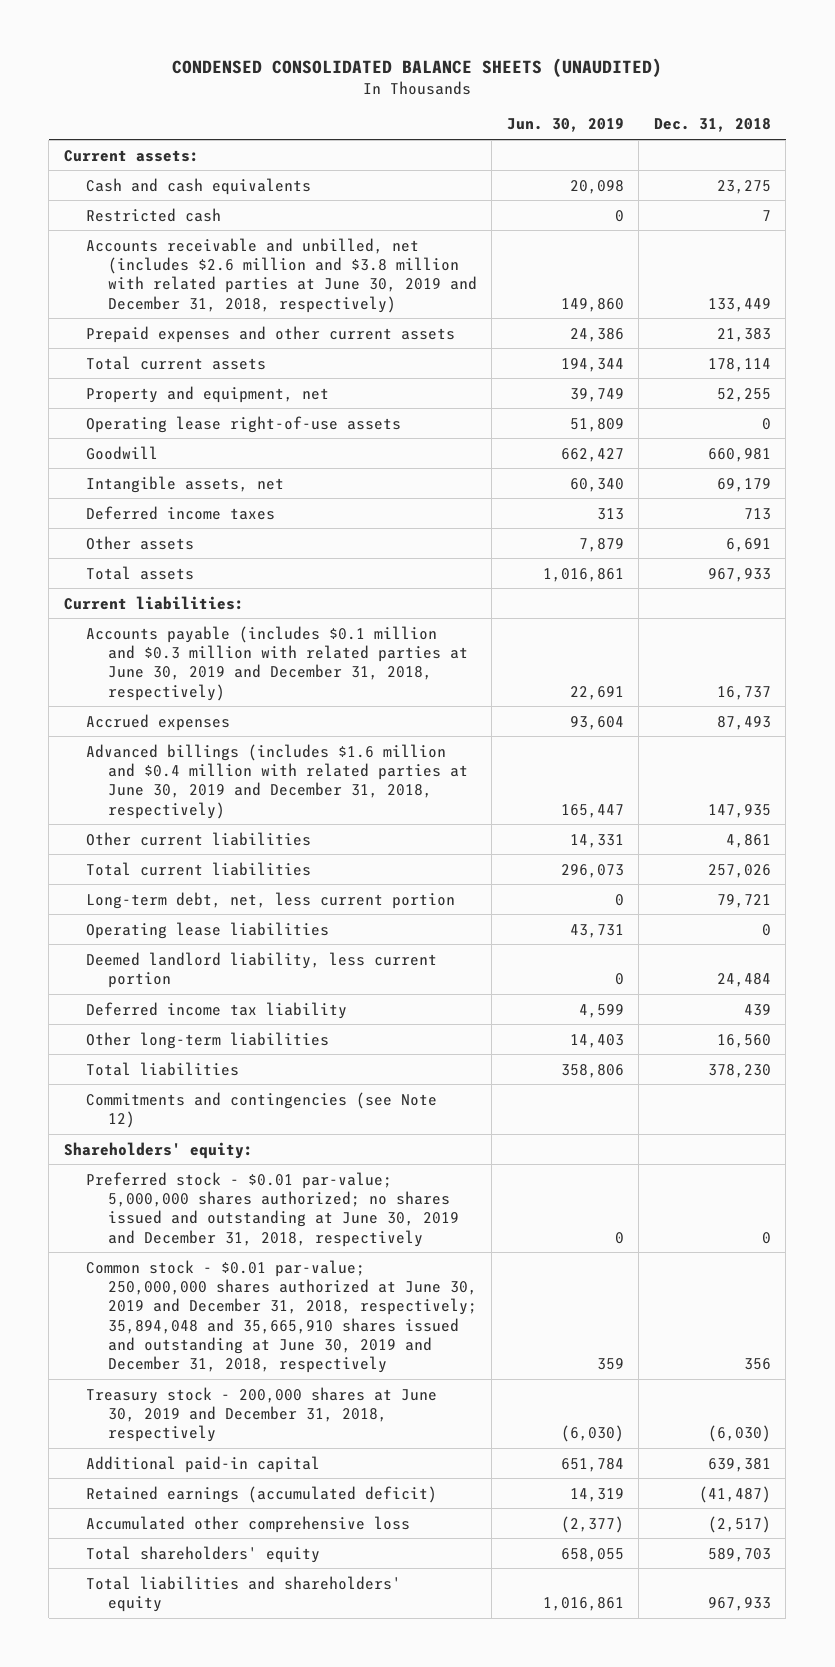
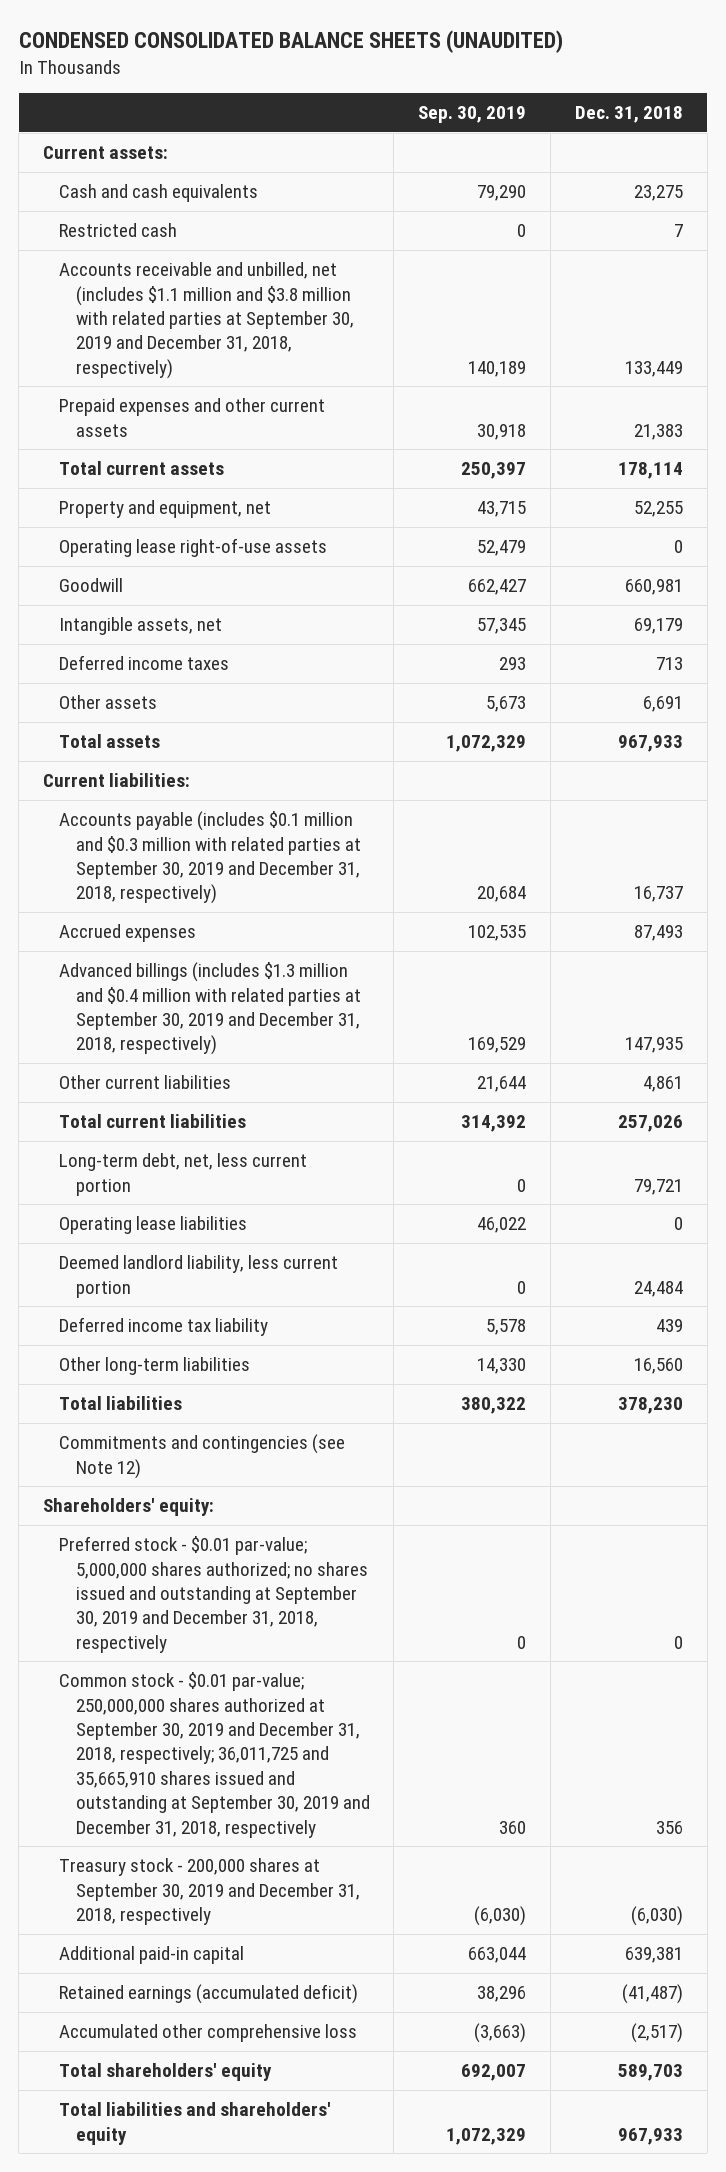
[506,118,624,133] Jun. 30, 2019 -> none
none -> [418,105,527,123] Sep. 30, 2019
[85,237,477,313] Accounts receivable and unbilled, net (includes $2.6 million and $3.8 million with related parties at June 30, 2019 and December 31, 2018, respectively) -> [59,262,354,379] Accounts receivable and unbilled, net (includes $1.1 million and $3.8 million with related parties at September 30, 2019 and December 31, 2018, respectively)
[85,625,468,701] Accounts payable (includes $0.1 million and $0.3 million with related parties at June 30, 2019 and December 31, 2018, respectively) -> [59,811,361,905] Accounts payable (includes $0.1 million and $0.3 million with related parties at September 30, 2019 and December 31, 2018, respectively)
[85,743,468,819] Advanced billings (includes $1.6 million and $0.4 million with related parties at June 30, 2019 and December 31, 2018, respectively) -> [59,962,361,1056] Advanced billings (includes $1.3 million and $0.4 million with related parties at September 30, 2019 and December 31, 2018, respectively)
[85,1171,459,1247] Preferred stock - $0.01 par-value; 5,000,000 shares authorized; no shares issued and outstanding at June 30, 2019 and December 31, 2018, respectively -> [59,1536,368,1653] Preferred stock - $0.01 par-value; 5,000,000 shares authorized; no shares issued and outstanding at September 30, 2019 and December 31, 2018, respectively
[85,1259,477,1374] Common stock - $0.01 par-value; 250,000,000 shares authorized at June 30, 2019 and December 31, 2018, respectively; 35,894,048 and 35,665,910 shares issued and outstanding at June 30, 2019 and December 31, 2018, respectively -> [59,1672,370,1838] Common stock - $0.01 par-value; 250,000,000 shares authorized at September 30, 2019 and December 31, 2018, respectively; 36,011,725 and 35,665,910 shares issued and outstanding at September 30, 2019 and December 31, 2018, respectively
[85,1386,437,1443] Treasury stock - 200,000 shares at June 30, 2019 and December 31, 2018, respectively -> [59,1858,360,1925] Treasury stock - 200,000 shares at September 30, 2019 and December 31, 2018, respectively

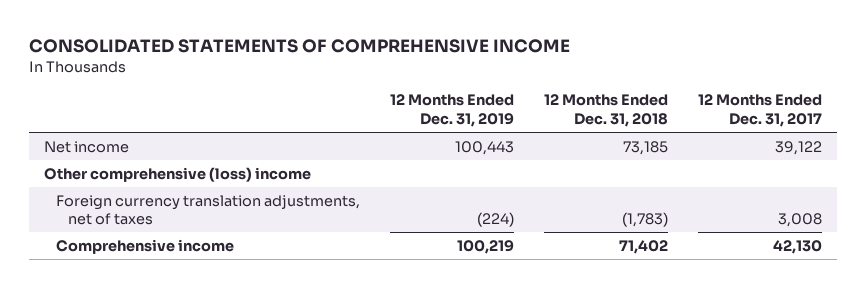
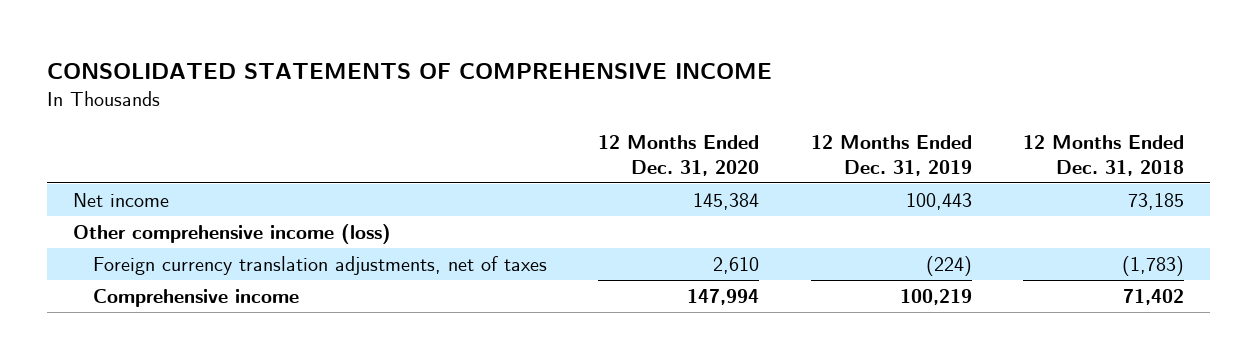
[697,94,822,128] 12 Months Ended Dec. 31, 2017 -> none
none -> [598,134,760,176] 12 Months Ended Dec. 31, 2020
[44,166,312,182] Other comprehensive (loss) income -> [73,223,392,244] Other comprehensive income (loss)

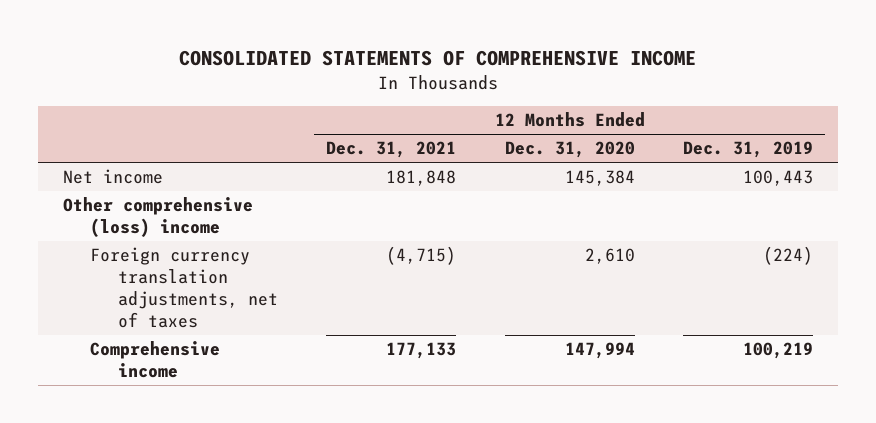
[1023,134,1185,176] 12 Months Ended Dec. 31, 2018 -> none
none -> [326,141,457,159] Dec. 31, 2021
[73,223,392,244] Other comprehensive income (loss) -> [62,197,253,237] Other comprehensive (loss) income

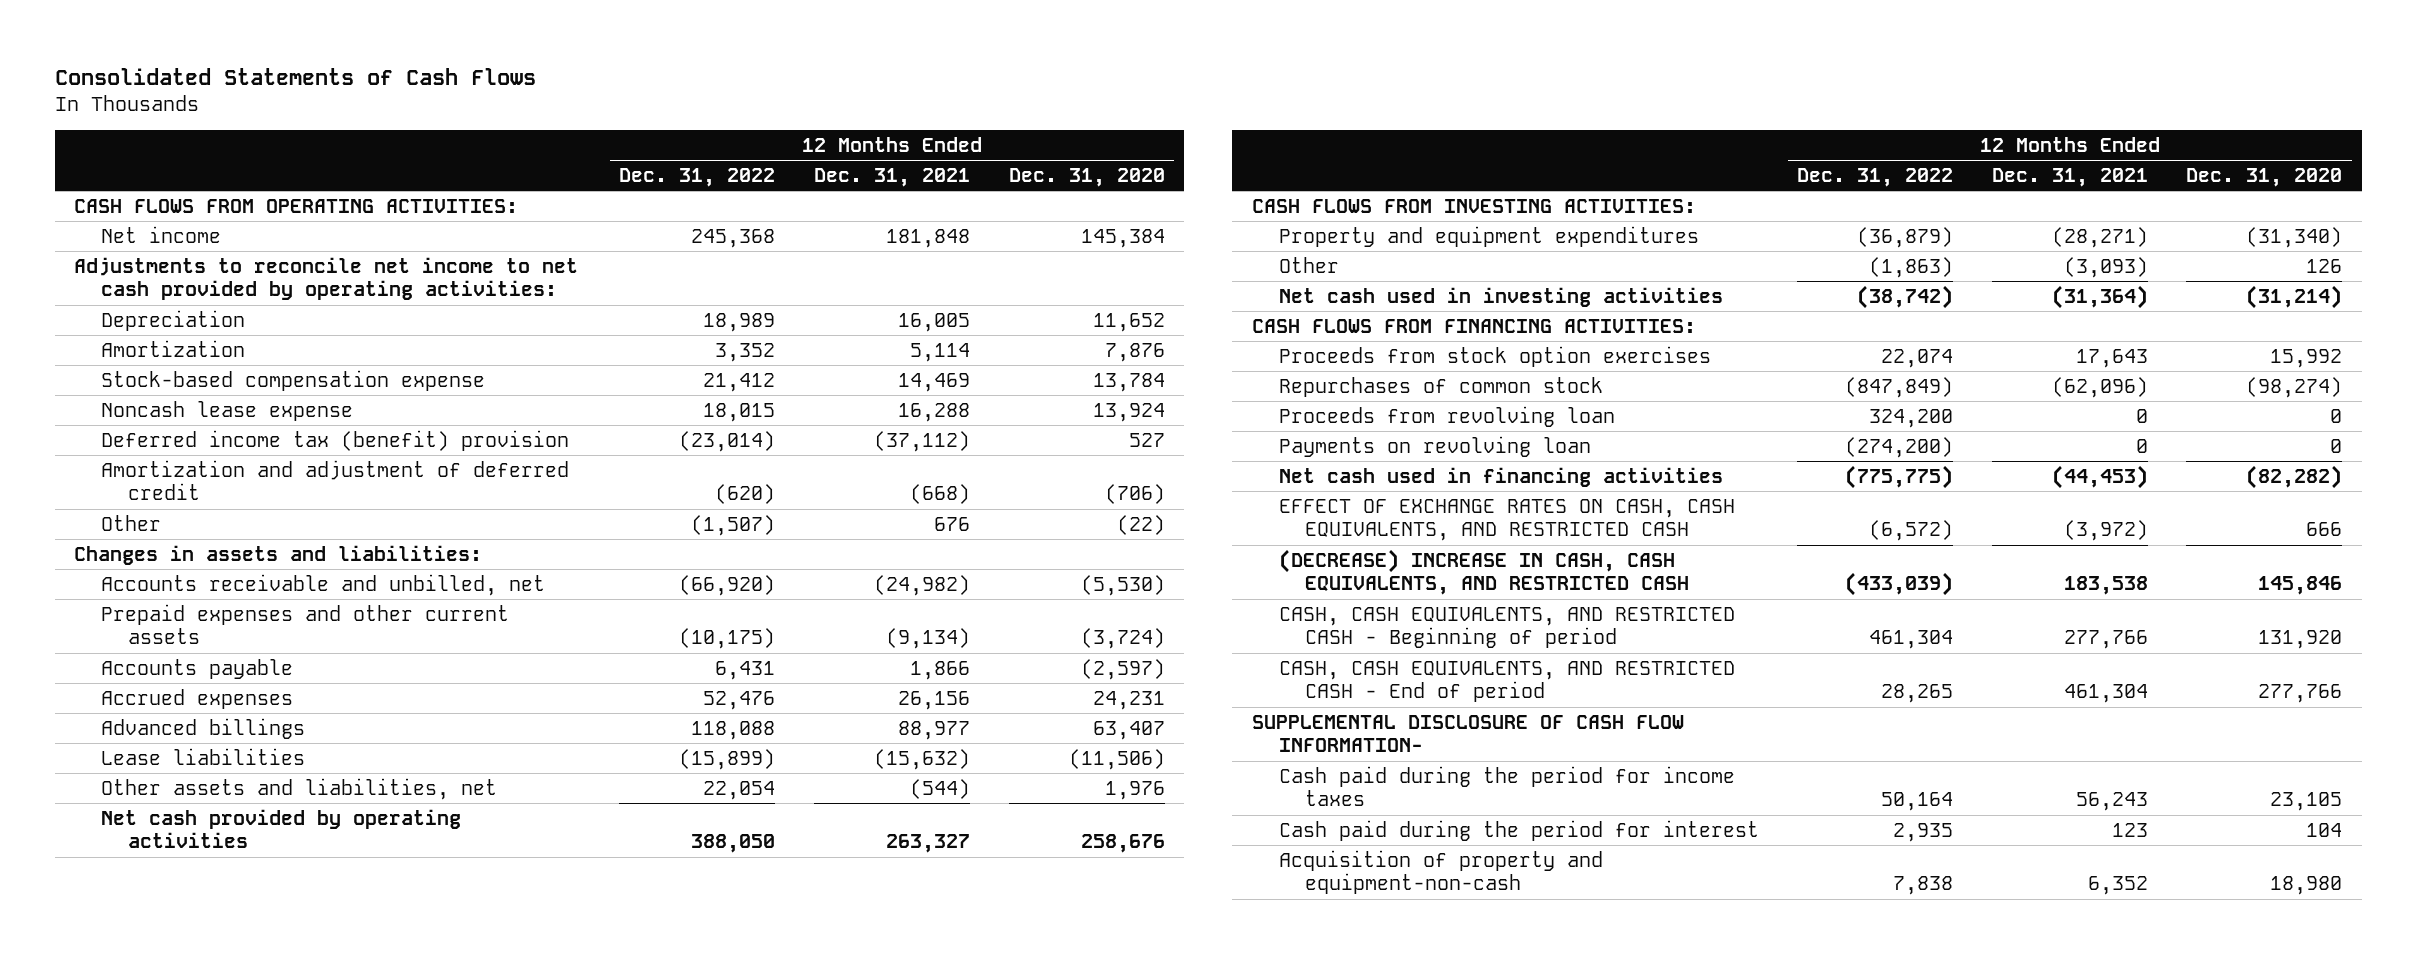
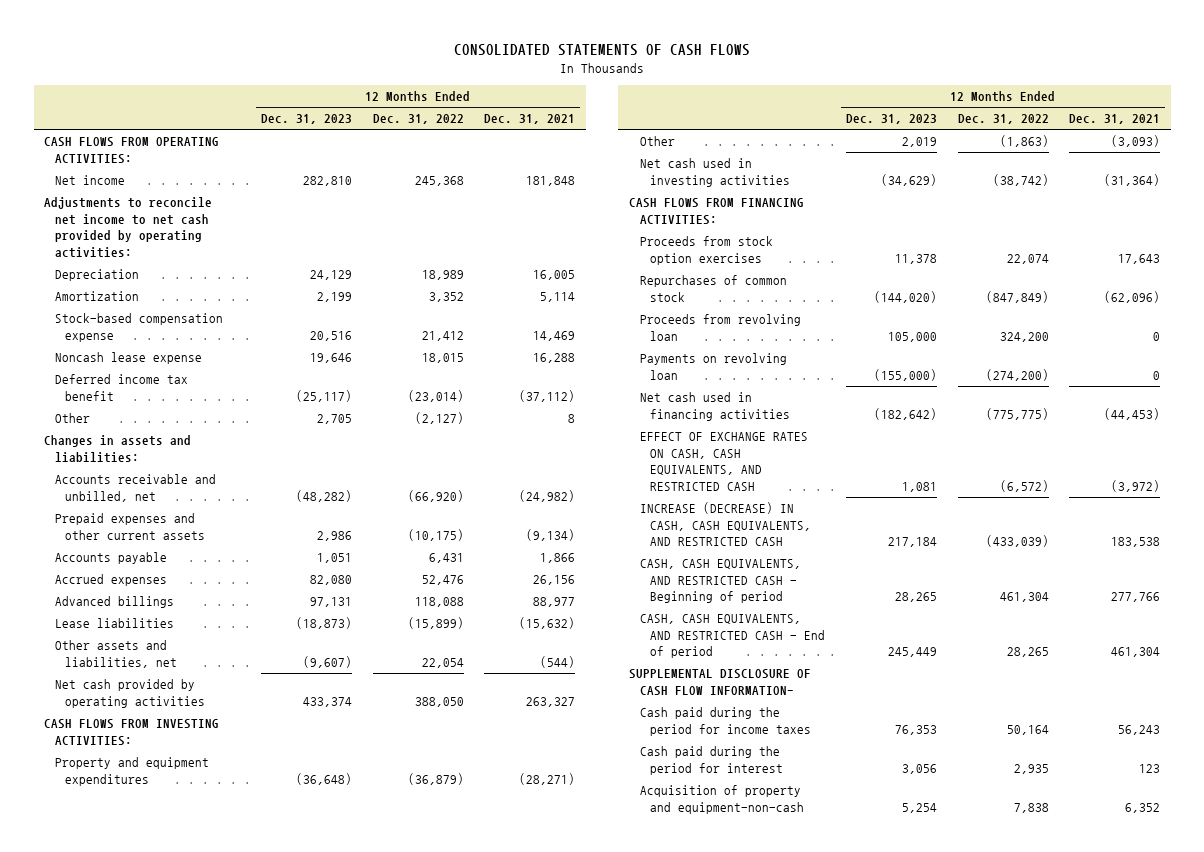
[54,67,536,85] Consolidated Statements of Cash Flows -> [454,43,751,56] CONSOLIDATED STATEMENTS OF CASH FLOWS
[1008,168,1165,188] Dec. 31, 2020 -> none
none -> [261,114,353,125] Dec. 31, 2023
[100,459,569,501] Amortization and adjustment of deferred credit -> none
[100,429,569,451] Deferred income tax (benefit) provision -> [54,374,188,401] Deferred income tax benefit
[691,514,776,536] (1,507) -> [414,412,464,425] (2,127)
[934,516,971,531] 676 -> [568,414,576,424] 8
[1278,548,1690,596] (DECREASE) INCREASE IN CASH, CASH EQUIVALENTS, AND RESTRICTED CASH -> [639,502,812,547] INCREASE (DECREASE) IN CASH, CASH EQUIVALENTS, AND RESTRICTED CASH

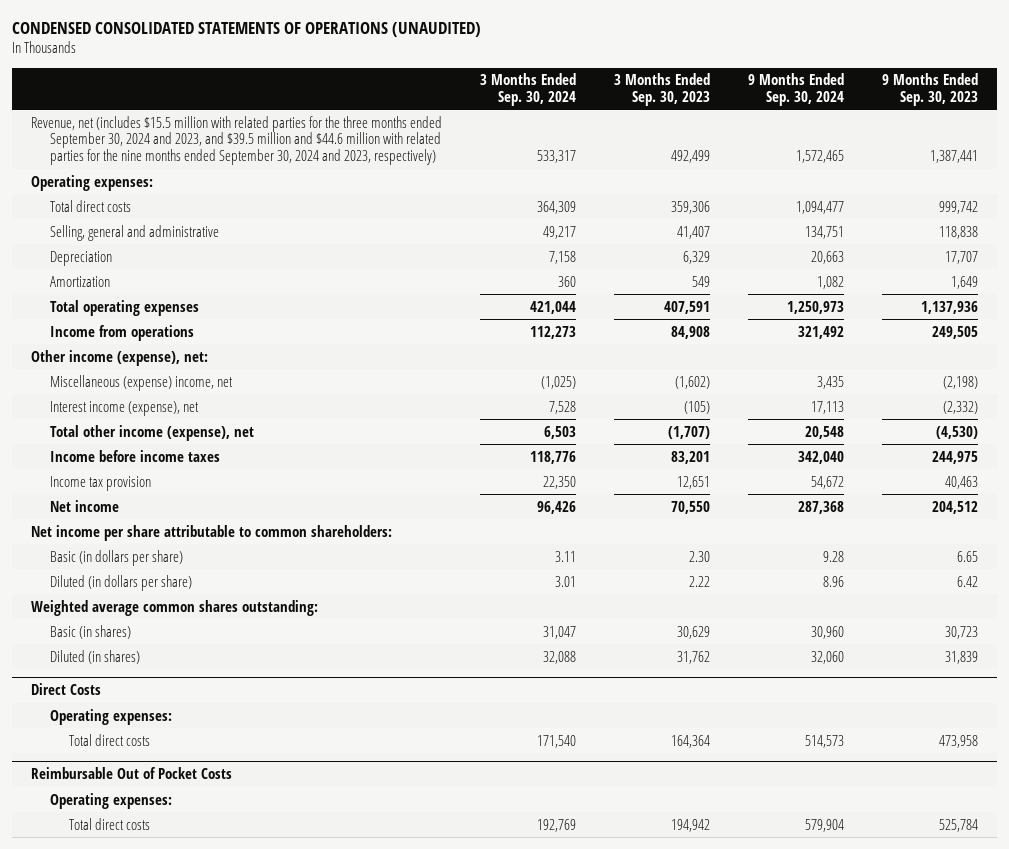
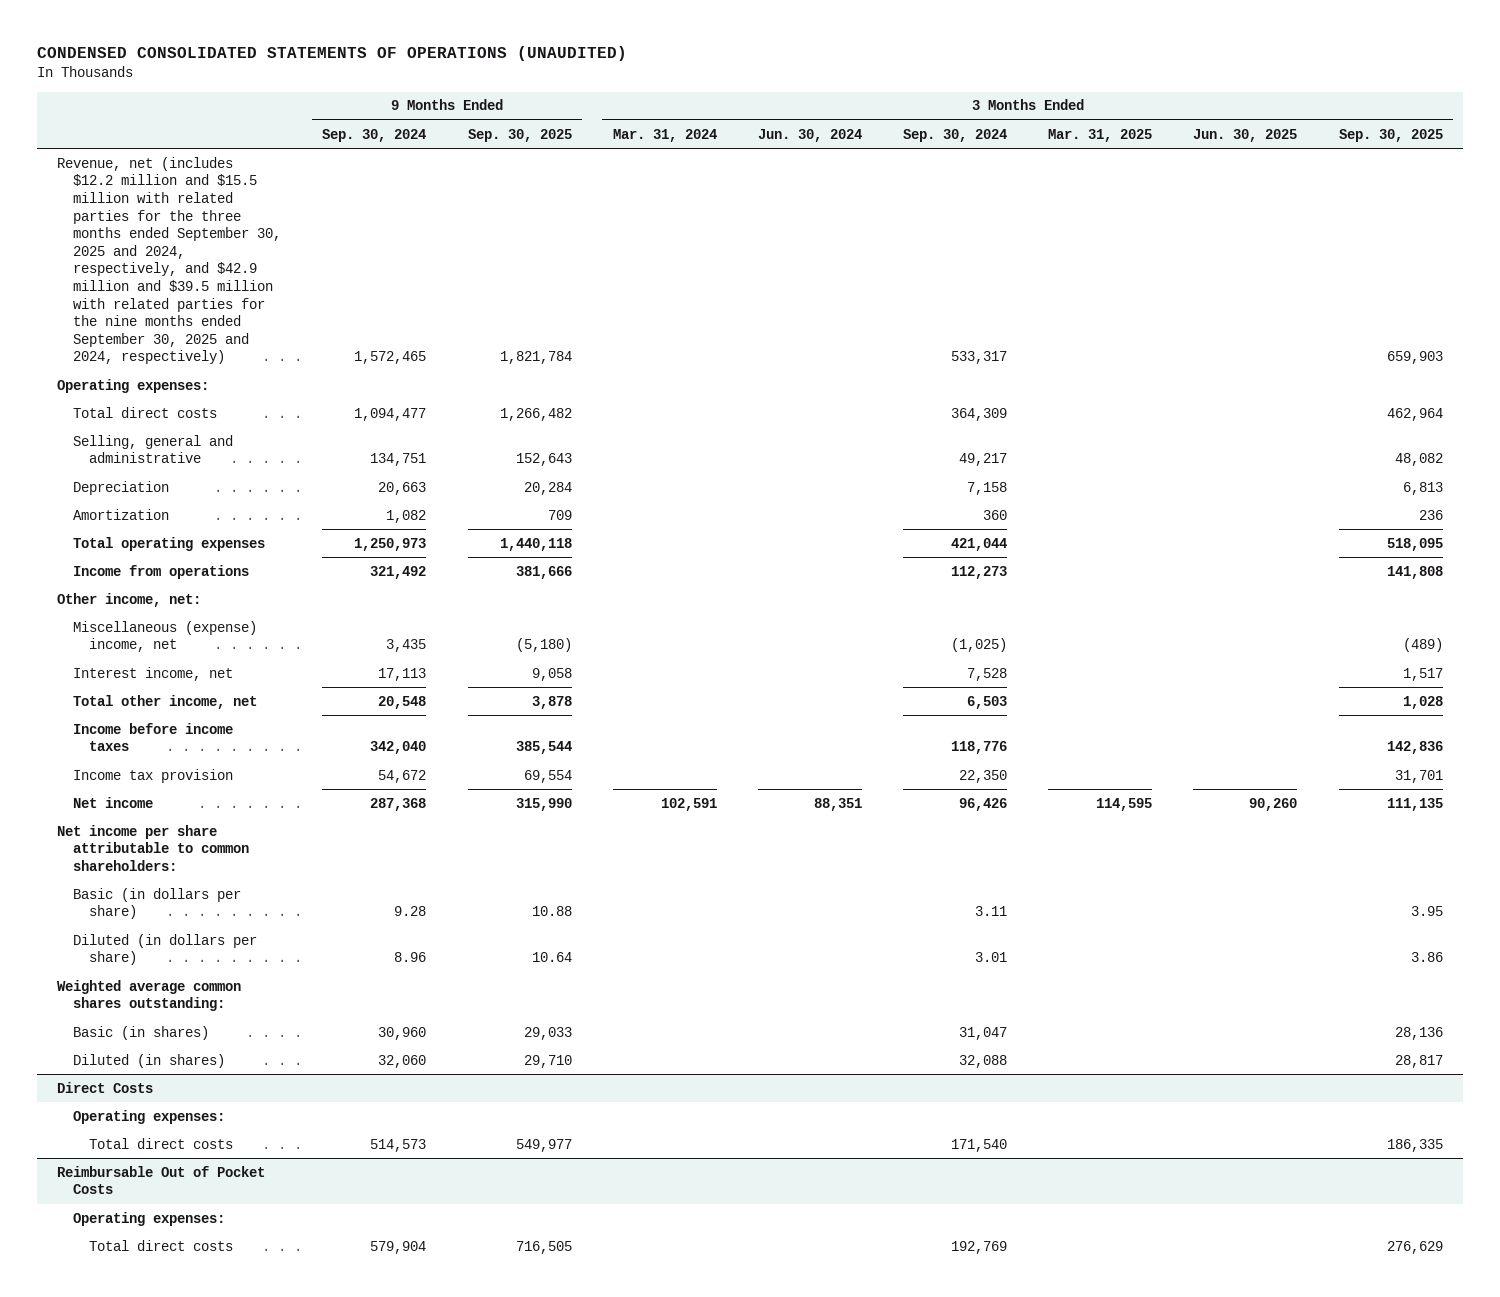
[613,73,710,106] 3 Months Ended Sep. 30, 2023 -> none
[881,73,978,106] 9 Months Ended Sep. 30, 2023 -> none
none -> [467,128,572,142] Sep. 30, 2025
none -> [612,128,717,142] Mar. 31, 2024
none -> [757,128,862,142] Jun. 30, 2024
none -> [1048,128,1153,142] Mar. 31, 2025
none -> [1193,128,1298,142] Jun. 30, 2025
none -> [1338,128,1443,142] Sep. 30, 2025
[30,115,442,165] Revenue, net (includes $15.5 million with related parties for the three months ended September 30, 2024 and 2023, and $39.5 million and $44.6 million with related parties for the nine months ended September 30, 2024 and 2023, respectively) -> [57,156,282,365] Revenue, net (includes $12.2 million and $15.5 million with related parties for the three months ended September 30, 2025 and 2024, respectively, and $42.9 million and $39.5 million with related parties for the nine months ended September 30, 2025 and 2024, respectively)
[30,349,208,366] Other income (expense), net: -> [57,592,202,607] Other income, net:
[49,400,199,416] Interest income (expense), net -> [73,666,234,681] Interest income, net
[49,424,254,441] Total other income (expense), net -> [73,694,258,709] Total other income, net

